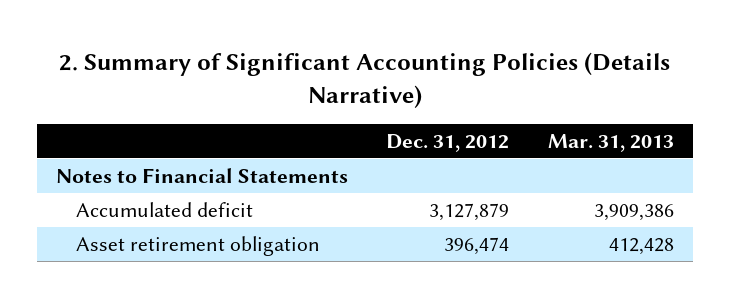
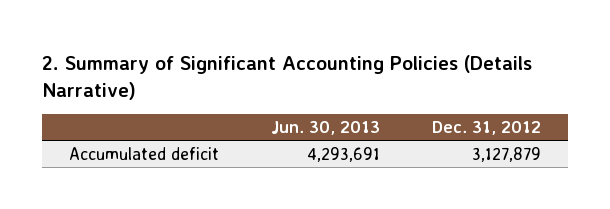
[547,133,674,152] Mar. 31, 2013 -> none
none -> [270,121,380,136] Jun. 30, 2013
[56,167,349,183] Notes to Financial Statements -> none
[76,235,321,256] Asset retirement obligation -> none

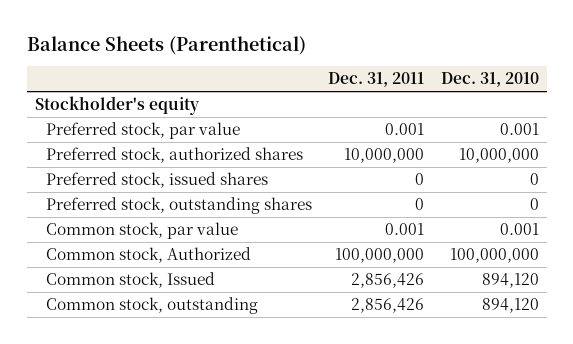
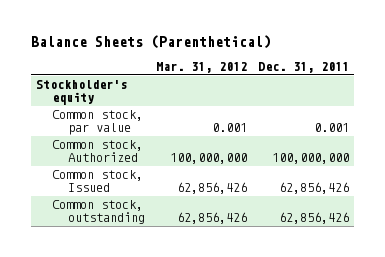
[440,72,539,88] Dec. 31, 2010 -> none
none -> [155,62,247,74] Mar. 31, 2012
[46,122,241,140] Preferred stock, par value -> none
[46,147,304,164] Preferred stock, authorized shares -> none
[46,172,269,189] Preferred stock, issued shares -> none
[46,197,313,215] Preferred stock, outstanding shares -> none
[351,273,425,289] 2,856,426 -> [278,181,349,194] 62,856,426
[351,298,425,314] 2,856,426 -> [278,211,349,224] 62,856,426

